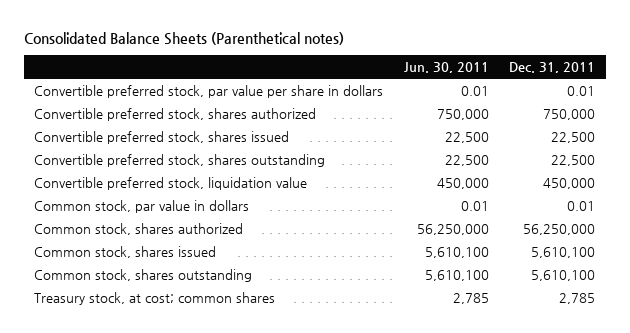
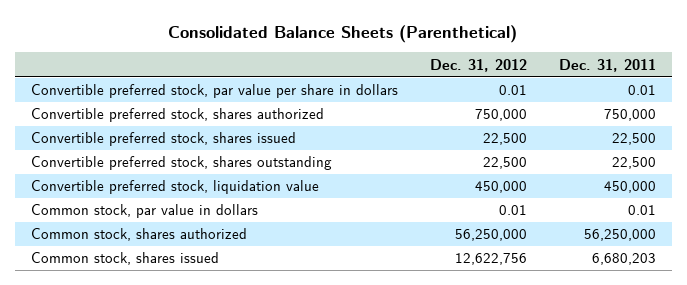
[23,31,344,45] Consolidated Balance Sheets (Parenthetical notes) -> [168,24,518,43] Consolidated Balance Sheets (Parenthetical)
[403,61,489,73] Jun. 30, 2011 -> none
none -> [429,58,527,72] Dec. 31, 2012
[34,268,253,282] Common stock, shares outstanding -> none
[34,291,276,305] Treasury stock, at cost; common shares -> none
[531,246,596,258] 5,610,100 -> [591,253,656,266] 6,680,203

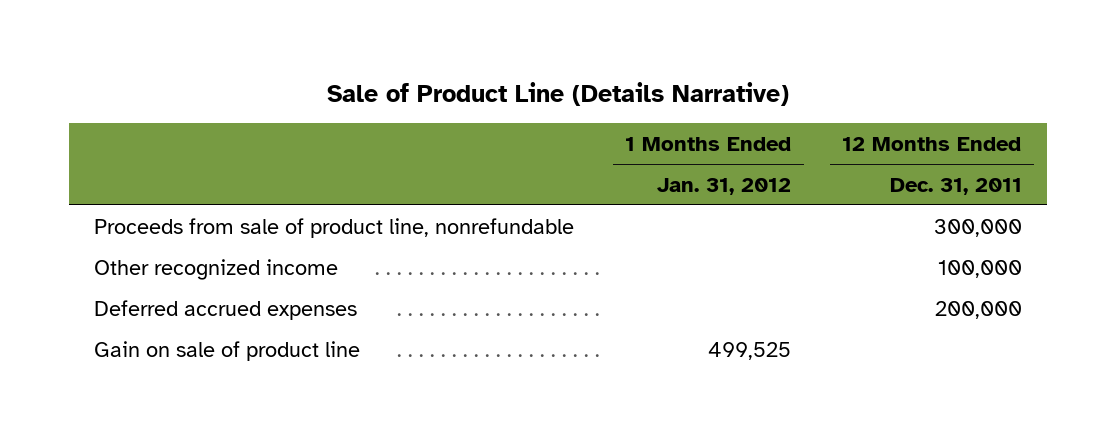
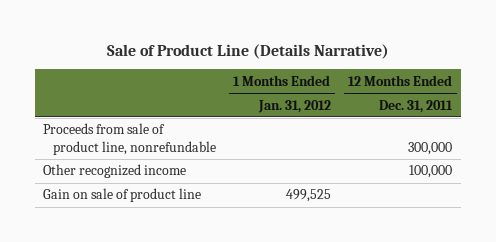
[94,299,358,320] Deferred accrued expenses -> none

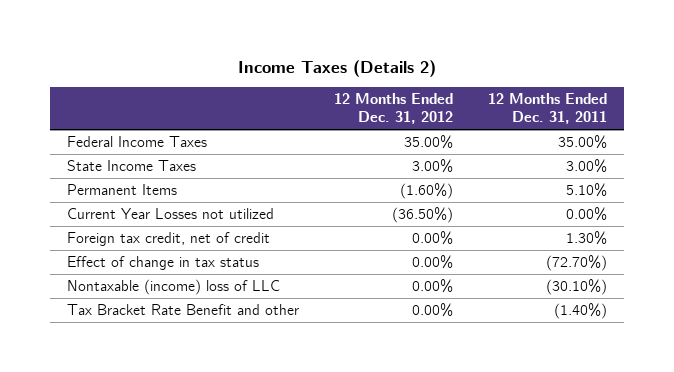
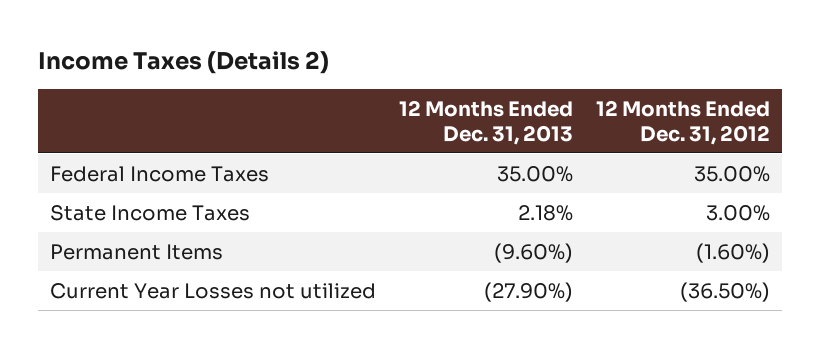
[487,93,607,125] 12 Months Ended Dec. 31, 2011 -> none
none -> [398,100,573,145] 12 Months Ended Dec. 31, 2013
[67,232,271,247] Foreign tax credit, net of credit -> none
[67,256,260,271] Effect of change in tax status -> none
[67,279,281,296] Nontaxable (income) loss of LLC -> none
[67,304,300,316] Tax Bracket Rate Benefit and other -> none

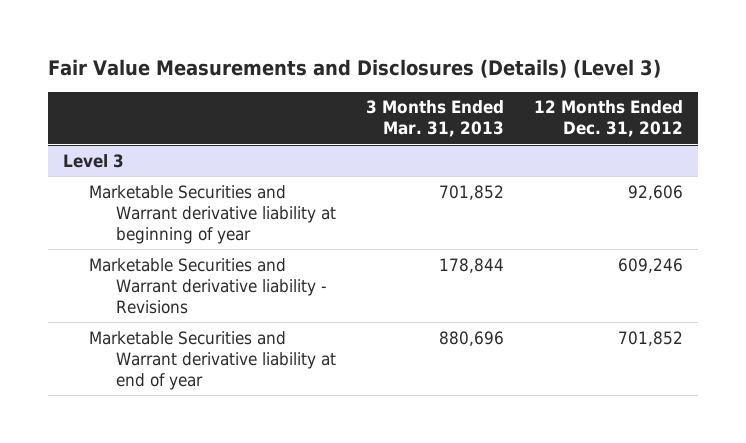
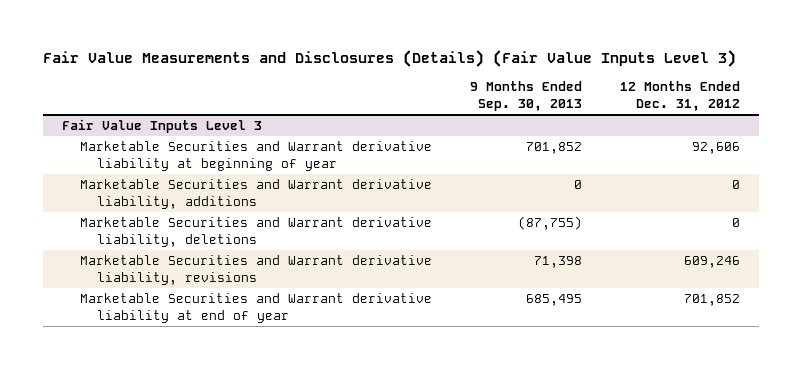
[48,58,662,78] Fair Value Measurements and Disclosures (Details) (Level 3) -> [43,50,737,68] Fair Value Measurements and Disclosures (Details) (Fair Value Inputs Level 3)
[365,100,504,138] 3 Months Ended Mar. 31, 2013 -> none
none -> [469,81,582,112] 9 Months Ended Sep. 30, 2013
[63,153,125,168] Level 3 -> none
none -> [62,119,263,134] Fair Value Inputs Level 3
none -> [79,179,432,209] Marketable Securities and Warrant derivative liability, additions
none -> [79,217,432,247] Marketable Securities and Warrant derivative liability, deletions
[89,257,327,315] Marketable Securities and Warrant derivative liability - Revisions -> [79,255,432,285] Marketable Securities and Warrant derivative liability, revisions

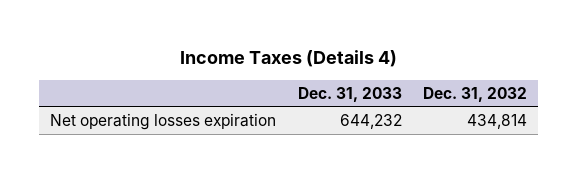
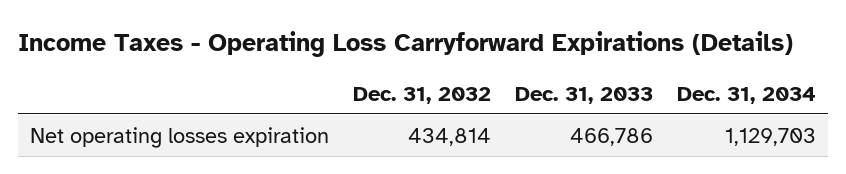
[179,49,397,67] Income Taxes (Details 4) -> [17,31,793,58] Income Taxes - Operating Loss Carryforward Expirations (Details)
none -> [677,86,817,104] Dec. 31, 2034
[339,114,402,130] 644,232 -> [570,127,654,146] 466,786

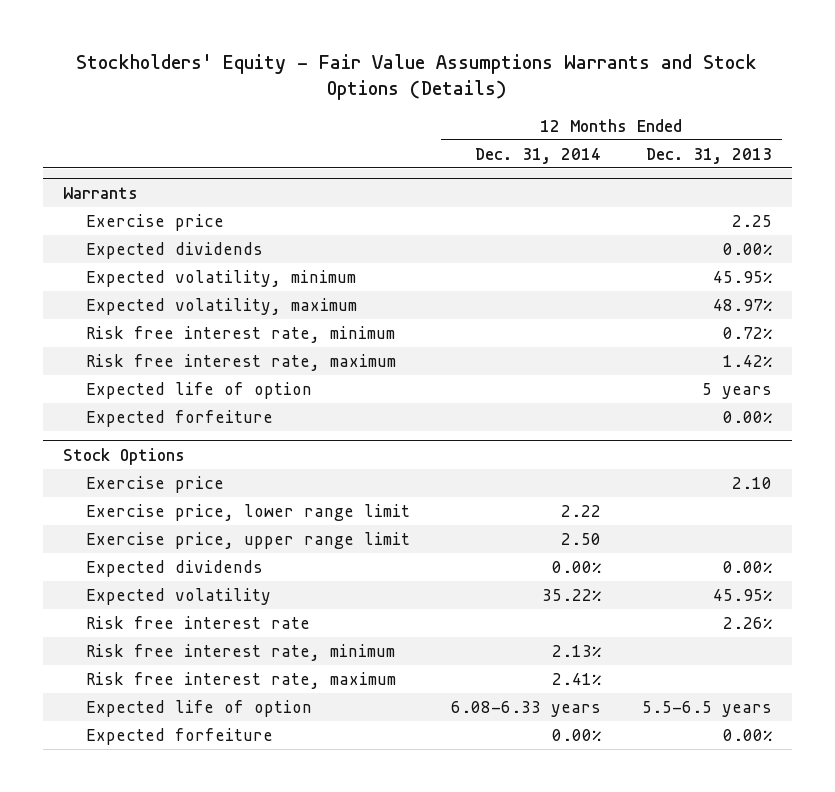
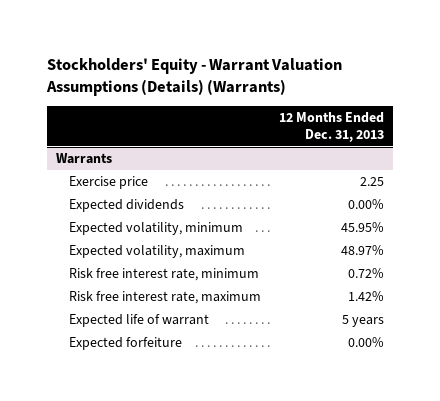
[76,53,758,100] Stockholders' Equity - Fair Value Assumptions Warrants and Stock Options (Details) -> [46,57,343,96] Stockholders' Equity - Warrant Valuation Assumptions (Details) (Warrants)
[475,147,602,164] Dec. 31, 2014 -> none
[86,409,274,427] Expected forfeiture -> none
[63,447,186,465] Stock Options -> none
[86,475,225,493] Exercise price -> none
[86,503,411,521] Exercise price, lower range limit -> none
[86,531,411,549] Exercise price, upper range limit -> none
[86,559,264,577] Expected dividends -> none
[86,587,272,605] Expected volatility -> none
[86,615,311,629] Risk free interest rate -> none
[86,643,396,661] Risk free interest rate, minimum -> none
[86,671,397,689] Risk free interest rate, maximum -> none
[86,699,313,717] Expected life of option -> none
[86,381,313,399] Expected life of option -> [69,314,210,328] Expected life of warrant

